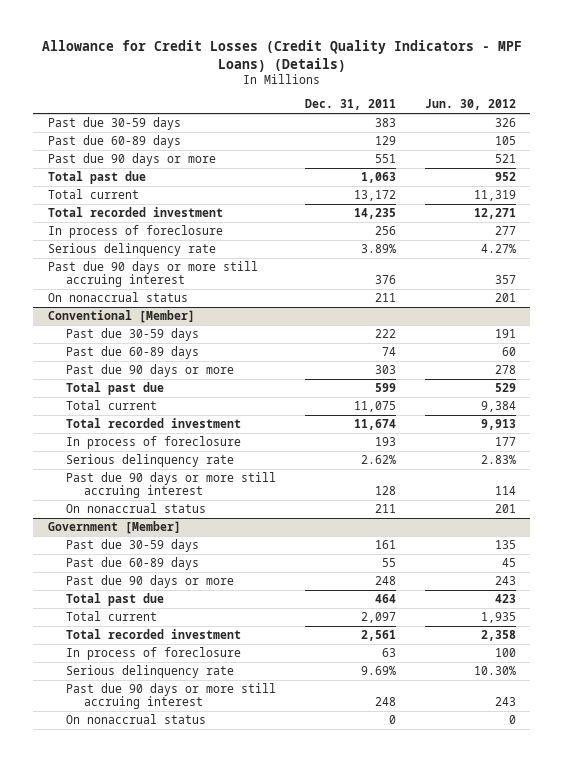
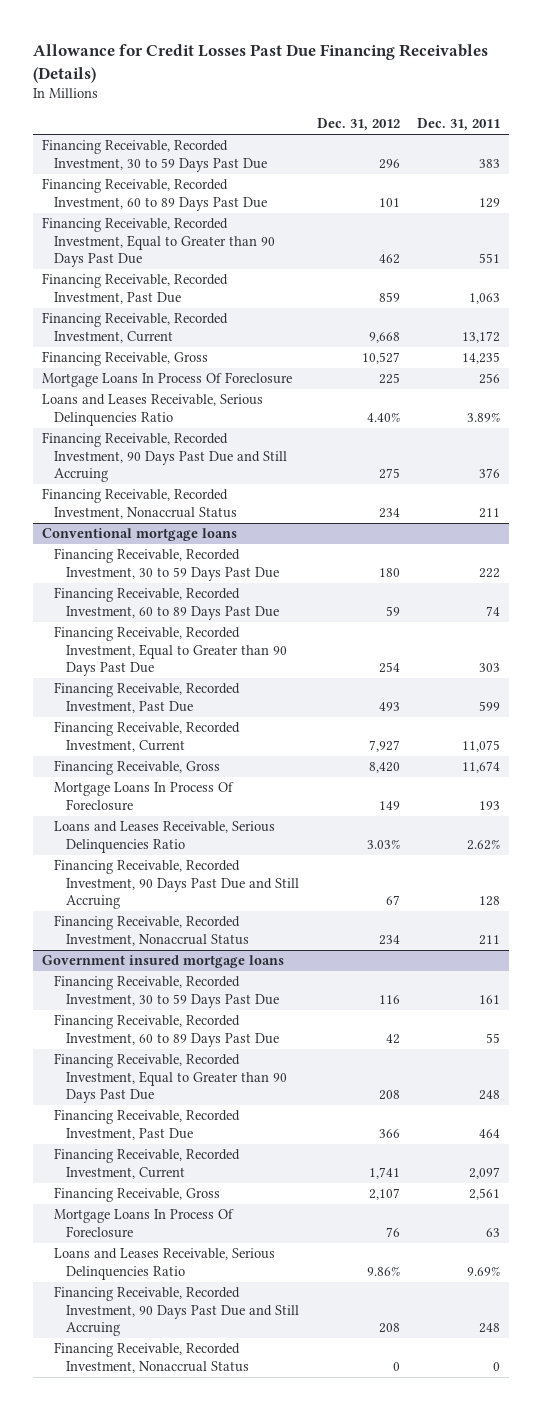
[41,39,522,72] Allowance for Credit Losses (Credit Quality Indicators - MPF Loans) (Details) -> [33,43,489,83] Allowance for Credit Losses Past Due Financing Receivables (Details)
[424,99,516,111] Jun. 30, 2012 -> none
none -> [316,118,400,132] Dec. 31, 2012
[47,310,195,324] Conventional [Member] -> none
[47,521,181,535] Government [Member] -> none
[47,117,181,131] Past due 30-59 days -> [42,139,267,172] Financing Receivable, Recorded Investment, 30 to 59 Days Past Due
[47,135,181,149] Past due 60-89 days -> [42,178,267,211] Financing Receivable, Recorded Investment, 60 to 89 Days Past Due
[47,153,216,167] Past due 90 days or more -> [42,217,275,268] Financing Receivable, Recorded Investment, Equal to Greater than 90 Days Past Due
[47,171,146,185] Total past due -> [42,273,229,304] Financing Receivable, Recorded Investment, Past Due
[47,189,139,200] Total current -> [42,312,229,343] Financing Receivable, Recorded Investment, Current
[47,207,223,218] Total recorded investment -> [42,351,209,367] Financing Receivable, Gross
[47,225,223,239] In process of foreclosure -> [42,372,293,388] Mortgage Loans In Process Of Foreclosure
[47,243,216,257] Serious delinquency rate -> [42,394,264,426] Loans and Leases Receivable, Serious Delinquencies Ratio
[47,261,258,288] Past due 90 days or more still accruing interest -> [42,432,287,483] Financing Receivable, Recorded Investment, 90 Days Past Due and Still Accruing
[47,292,188,303] On nonaccrual status -> [42,488,237,519] Financing Receivable, Recorded Investment, Nonaccrual Status
none -> [42,528,238,542] Conventional mortgage loans
[65,328,199,342] Past due 30-59 days -> [53,548,279,581] Financing Receivable, Recorded Investment, 30 to 59 Days Past Due
[65,346,199,360] Past due 60-89 days -> [53,587,279,620] Financing Receivable, Recorded Investment, 60 to 89 Days Past Due
[65,364,234,378] Past due 90 days or more -> [53,626,287,677] Financing Receivable, Recorded Investment, Equal to Greater than 90 Days Past Due
[65,382,164,396] Total past due -> [53,682,240,713] Financing Receivable, Recorded Investment, Past Due
[65,400,157,411] Total current -> [53,721,240,752] Financing Receivable, Recorded Investment, Current
[65,418,241,429] Total recorded investment -> [53,760,220,776] Financing Receivable, Gross
[65,436,241,450] In process of foreclosure -> [53,782,234,811] Mortgage Loans In Process Of Foreclosure
[65,454,234,468] Serious delinquency rate -> [53,821,275,853] Loans and Leases Receivable, Serious Delinquencies Ratio
[65,472,276,499] Past due 90 days or more still accruing interest -> [53,859,299,910] Financing Receivable, Recorded Investment, 90 Days Past Due and Still Accruing
[65,503,206,514] On nonaccrual status -> [53,915,249,946] Financing Receivable, Recorded Investment, Nonaccrual Status
none -> [42,955,285,969] Government insured mortgage loans
[65,539,199,553] Past due 30-59 days -> [53,975,279,1008] Financing Receivable, Recorded Investment, 30 to 59 Days Past Due
[65,557,199,571] Past due 60-89 days -> [53,1014,279,1047] Financing Receivable, Recorded Investment, 60 to 89 Days Past Due
[65,575,234,589] Past due 90 days or more -> [53,1053,287,1104] Financing Receivable, Recorded Investment, Equal to Greater than 90 Days Past Due
[65,593,164,607] Total past due -> [53,1109,240,1140] Financing Receivable, Recorded Investment, Past Due
[65,611,157,622] Total current -> [53,1148,240,1179] Financing Receivable, Recorded Investment, Current
[65,629,241,640] Total recorded investment -> [53,1187,220,1203] Financing Receivable, Gross
[65,647,241,661] In process of foreclosure -> [53,1209,234,1238] Mortgage Loans In Process Of Foreclosure
[65,665,234,679] Serious delinquency rate -> [53,1248,275,1280] Loans and Leases Receivable, Serious Delinquencies Ratio
[65,683,276,710] Past due 90 days or more still accruing interest -> [53,1286,299,1337] Financing Receivable, Recorded Investment, 90 Days Past Due and Still Accruing
[65,714,206,725] On nonaccrual status -> [53,1342,249,1373] Financing Receivable, Recorded Investment, Nonaccrual Status

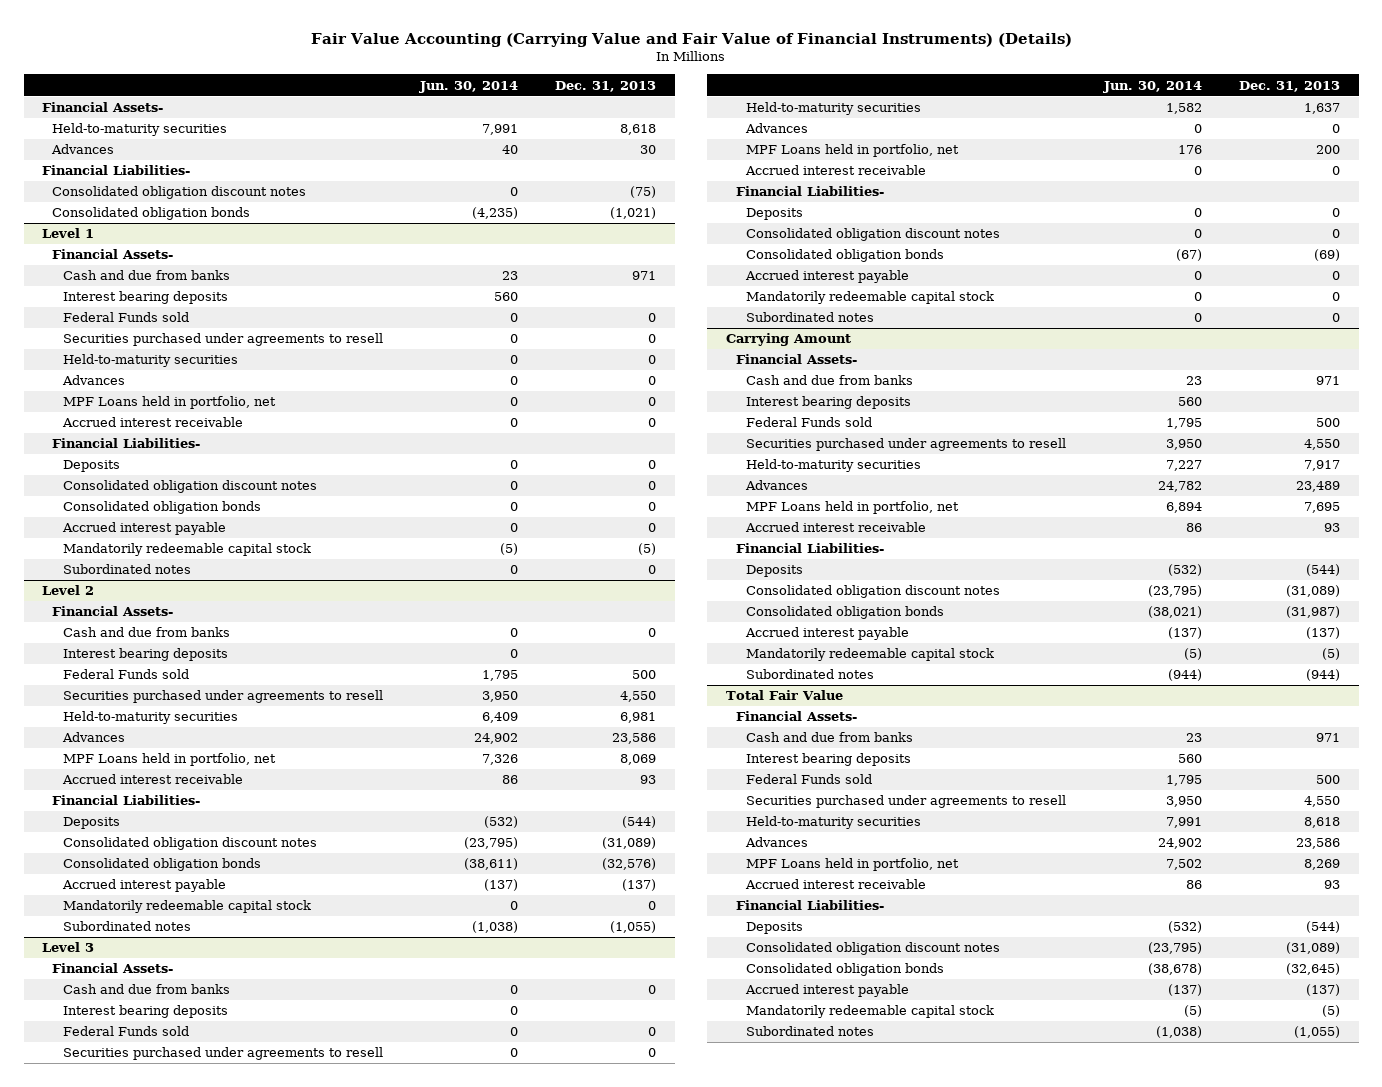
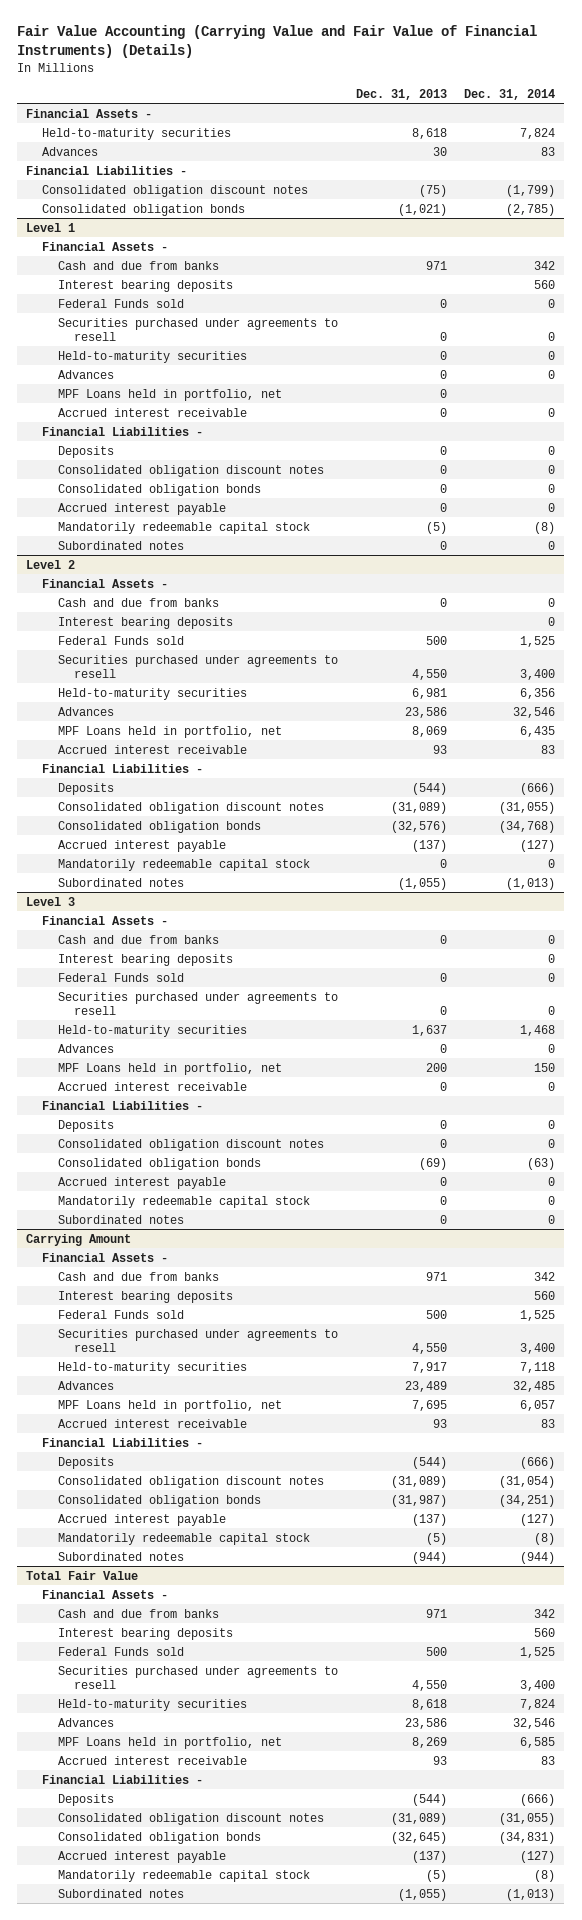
[418,80,518,93] Jun. 30, 2014 -> none
none -> [464,88,556,100] Dec. 31, 2014
[42,102,164,113] Financial Assets- -> [26,108,153,118] Financial Assets -
[42,165,191,176] Financial Liabilities- -> [26,165,188,175] Financial Liabilities -
[52,249,174,260] Financial Assets- -> [42,241,169,251] Financial Assets -
[52,438,201,449] Financial Liabilities- -> [42,426,204,436] Financial Liabilities -
[52,606,174,617] Financial Assets- -> [42,578,169,588] Financial Assets -
[52,795,201,806] Financial Liabilities- -> [42,763,204,773] Financial Liabilities -
[52,963,174,974] Financial Assets- -> [42,915,169,925] Financial Assets -
[736,186,885,197] Financial Liabilities- -> [42,1100,204,1110] Financial Liabilities -
[736,354,858,365] Financial Assets- -> [42,1252,169,1262] Financial Assets -
[736,543,885,554] Financial Liabilities- -> [42,1437,204,1447] Financial Liabilities -
[736,711,858,722] Financial Assets- -> [42,1589,169,1599] Financial Assets -
[736,900,885,911] Financial Liabilities- -> [42,1774,204,1784] Financial Liabilities -

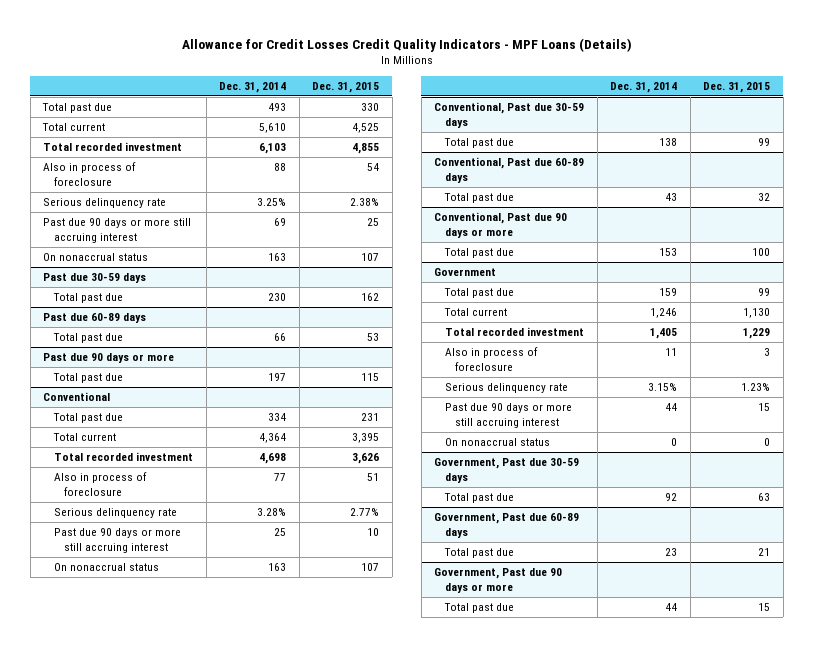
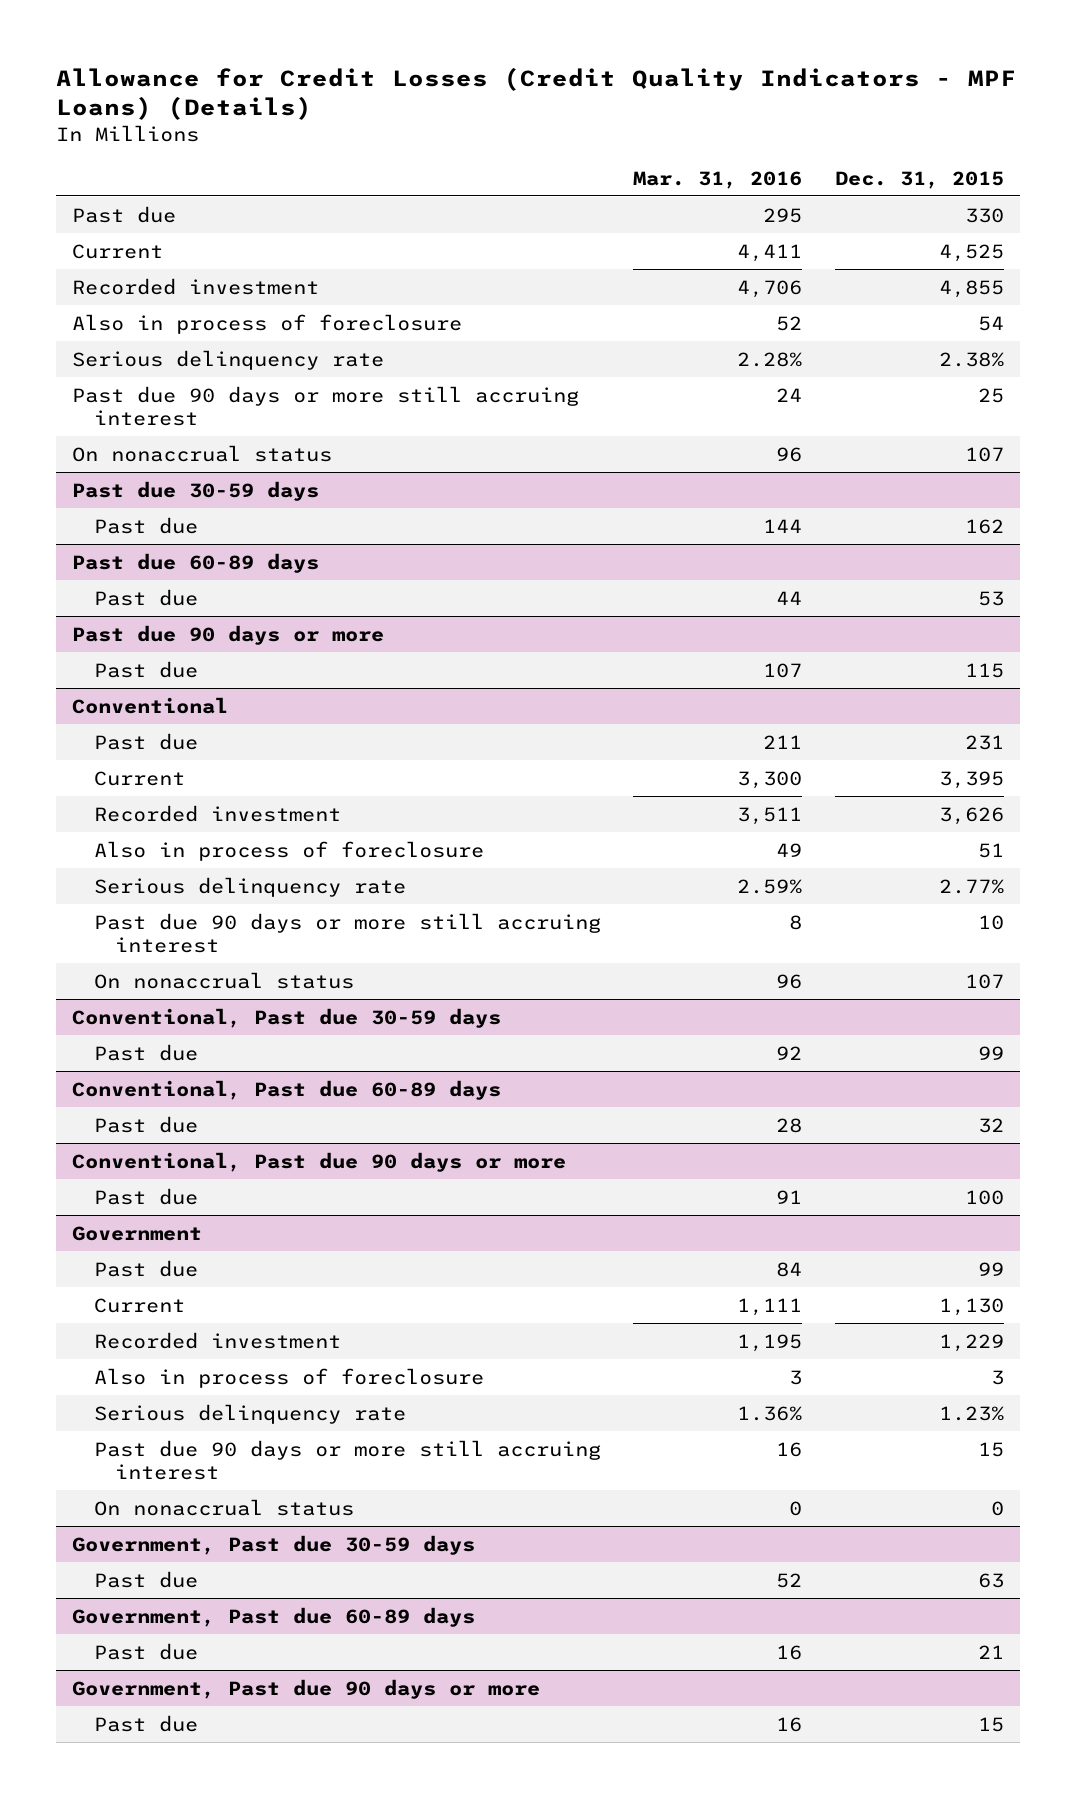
[181,37,632,52] Allowance for Credit Losses Credit Quality Indicators - MPF Loans (Details) -> [56,66,1017,121] Allowance for Credit Losses (Credit Quality Indicators - MPF Loans) (Details)
[219,82,287,94] Dec. 31, 2014 -> none
none -> [633,170,803,189] Mar. 31, 2016
[42,103,113,114] Total past due -> [72,205,177,223] Past due
[42,123,106,132] Total current -> [72,243,164,259] Current
[43,142,183,152] Total recorded investment -> [72,277,320,295] Recorded investment
[52,293,123,304] Total past due -> [93,516,198,534] Past due
[52,333,123,344] Total past due -> [93,588,198,606] Past due
[52,373,123,384] Total past due -> [93,660,198,678] Past due
[52,413,123,424] Total past due -> [93,732,198,750] Past due
[52,433,116,442] Total current -> [93,770,185,786] Current
[53,452,193,462] Total recorded investment -> [93,804,341,822] Recorded investment
[443,138,514,149] Total past due -> [93,1043,198,1061] Past due
[443,193,514,204] Total past due -> [93,1115,198,1133] Past due
[443,248,514,259] Total past due -> [93,1187,198,1205] Past due
[443,288,514,299] Total past due -> [93,1259,198,1277] Past due
[443,308,507,317] Total current -> [93,1297,185,1313] Current
[444,327,584,337] Total recorded investment -> [93,1331,341,1349] Recorded investment
[443,493,514,504] Total past due -> [93,1570,198,1588] Past due
[443,548,514,559] Total past due -> [93,1642,198,1660] Past due
[443,603,514,614] Total past due -> [93,1714,198,1732] Past due

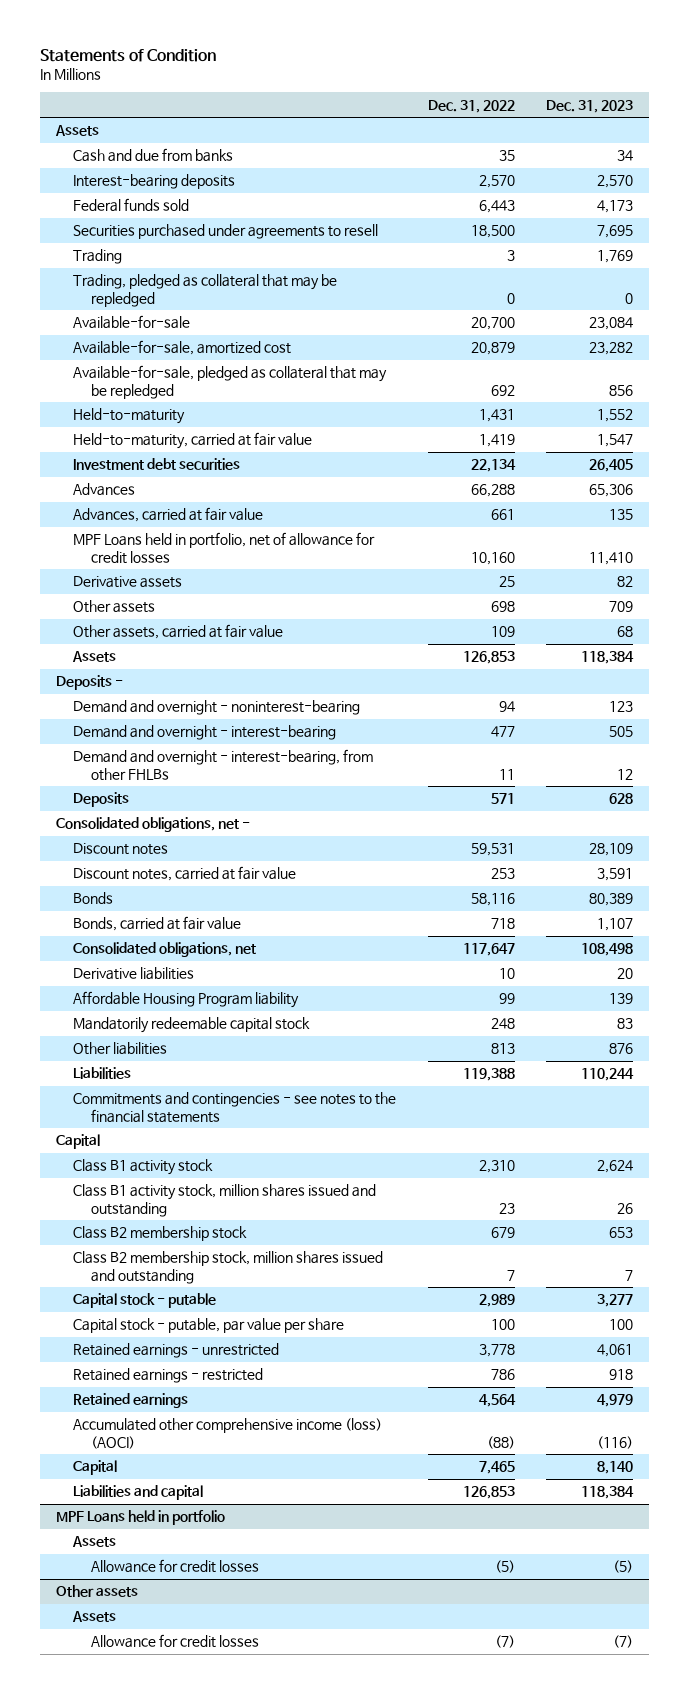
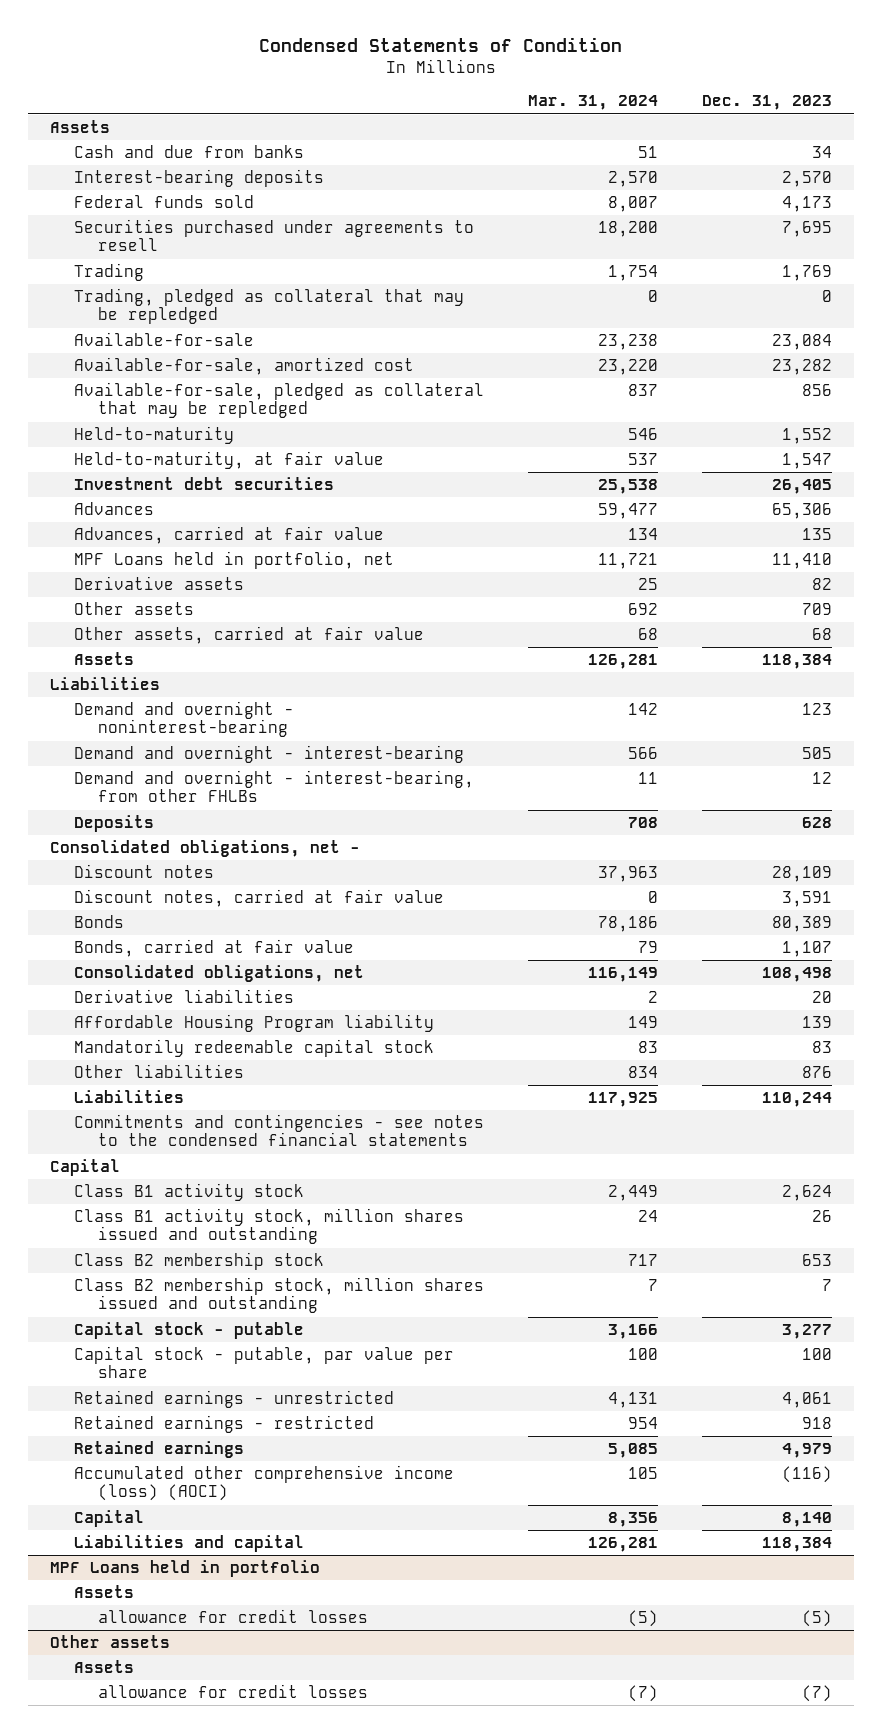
[40,48,217,62] Statements of Condition -> [259,37,623,53] Condensed Statements of Condition
[427,99,515,113] Dec. 31, 2022 -> none
none -> [528,95,659,111] Mar. 31, 2024
[73,432,313,450] Held-to-maturity, carried at fair value -> [74,451,385,470] Held-to-maturity, at fair value
[73,532,376,564] MPF Loans held in portfolio, net of allowance for credit losses -> [74,551,395,570] MPF Loans held in portfolio, net
[56,675,124,691] Deposits - -> none
none -> [50,677,161,691] Liabilities
[73,1092,397,1123] Commitments and contingencies - see notes to the financial statements -> [74,1114,485,1147] Commitments and contingencies - see notes to the condensed financial statements
[90,1559,259,1574] Allowance for credit losses -> [97,1609,368,1624] allowance for credit losses
[90,1634,259,1649] Allowance for credit losses -> [97,1684,368,1699] allowance for credit losses

